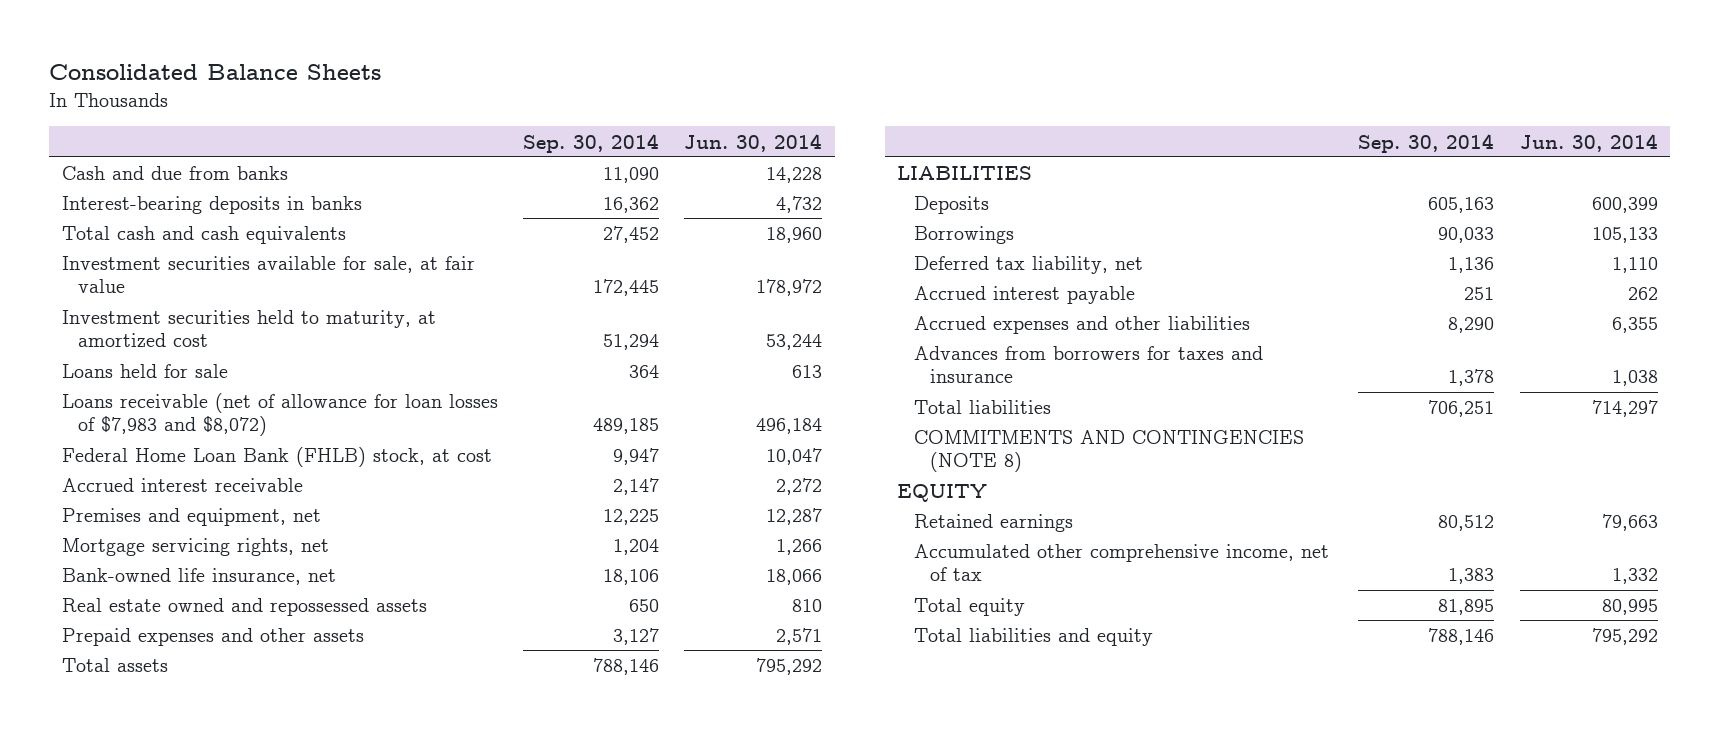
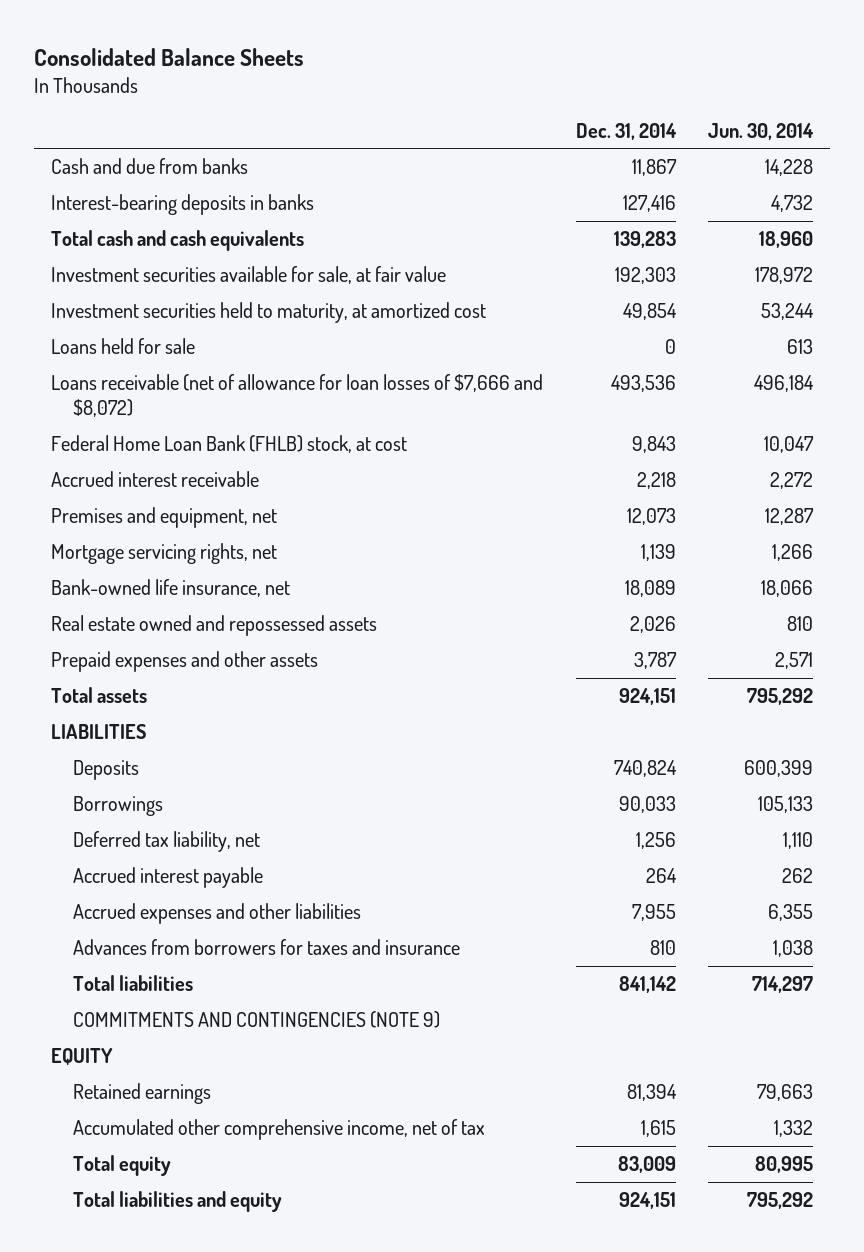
[522,133,659,153] Sep. 30, 2014 -> none
none -> [575,122,677,140] Dec. 31, 2014
[61,393,498,437] Loans receivable (net of allowance for loan losses of $7,983 and $8,072) -> [50,374,543,418] Loans receivable (net of allowance for loan losses of $7,666 and $8,072)
[913,430,1304,473] COMMITMENTS AND CONTINGENCIES (NOTE 8) -> [73,1011,441,1029] COMMITMENTS AND CONTINGENCIES (NOTE 9)

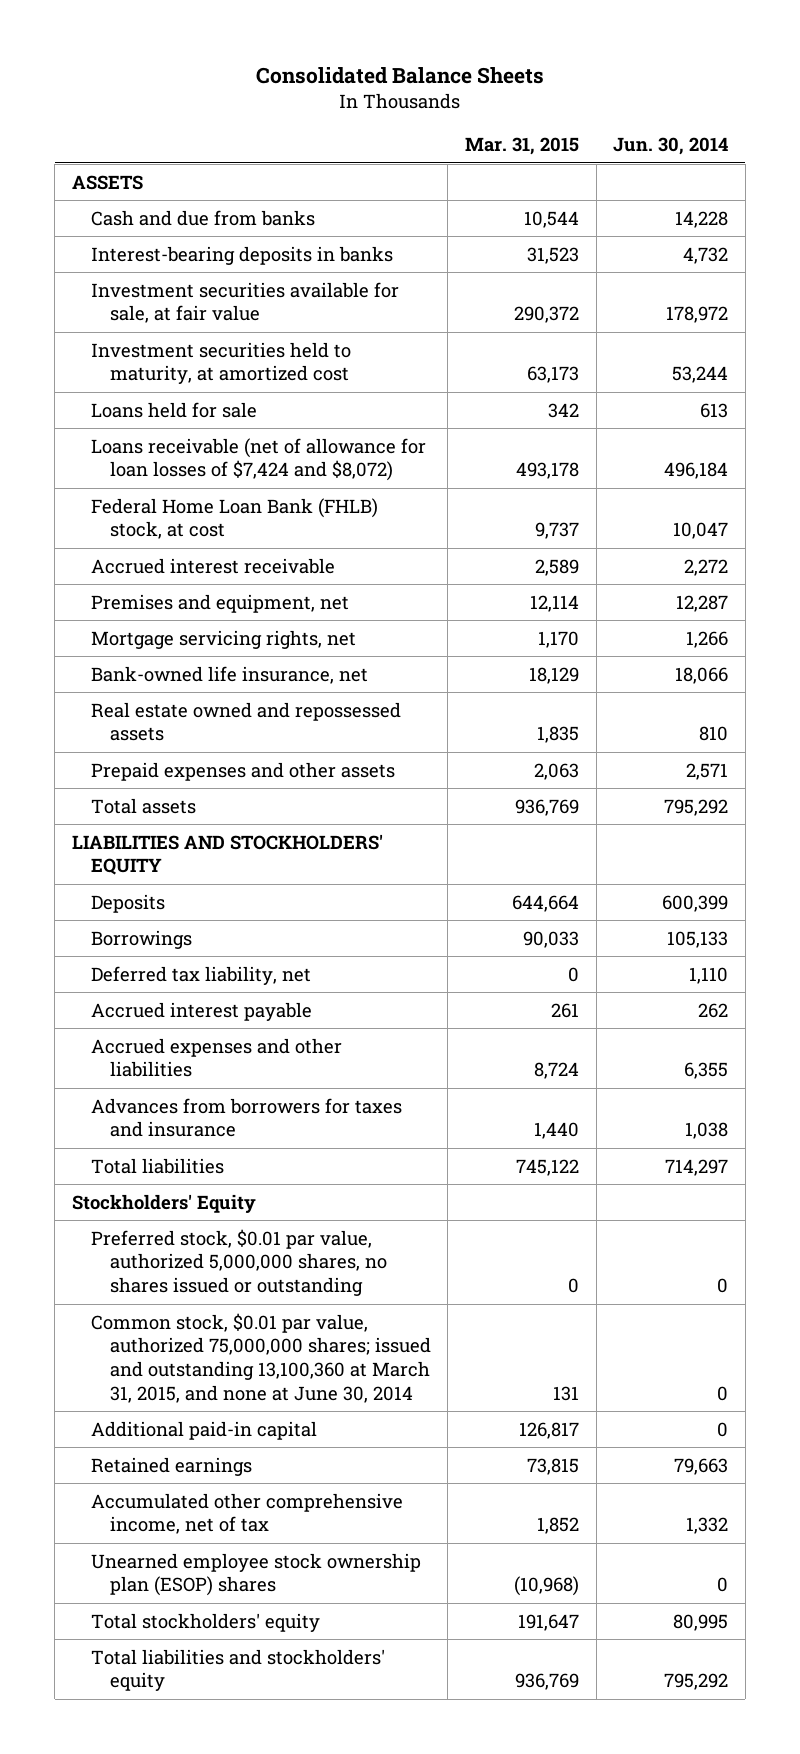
[575,122,677,140] Dec. 31, 2014 -> none
none -> [464,137,579,156] Mar. 31, 2015
none -> [71,174,143,190] ASSETS
[50,230,304,252] Total cash and cash equivalents -> none
[50,374,543,418] Loans receivable (net of allowance for loan losses of $7,666 and $8,072) -> [90,437,426,482] Loans receivable (net of allowance for loan losses of $7,424 and $8,072)
[50,724,146,740] LIABILITIES -> none
none -> [71,833,383,876] LIABILITIES AND STOCKHOLDERS' EQUITY
[73,1011,441,1029] COMMITMENTS AND CONTINGENCIES (NOTE 9) -> none
[50,1048,113,1066] EQUITY -> [71,1193,256,1213] Stockholders' Equity
none -> [90,1228,387,1297] Preferred stock, $0.01 par value, authorized 5,000,000 shares, no shares issued or outstanding
none -> [90,1312,431,1403] Common stock, $0.01 par value, authorized 75,000,000 shares; issued and outstanding 13,100,360 at March 31, 2015, and none at June 30, 2014
none -> [90,1420,317,1440] Additional paid-in capital
none -> [90,1552,421,1597] Unearned employee stock ownership plan (ESOP) shares
[73,1155,172,1177] Total equity -> [90,1612,320,1632] Total stockholders' equity
[73,1191,283,1213] Total liabilities and equity -> [90,1648,385,1692] Total liabilities and stockholders' equity

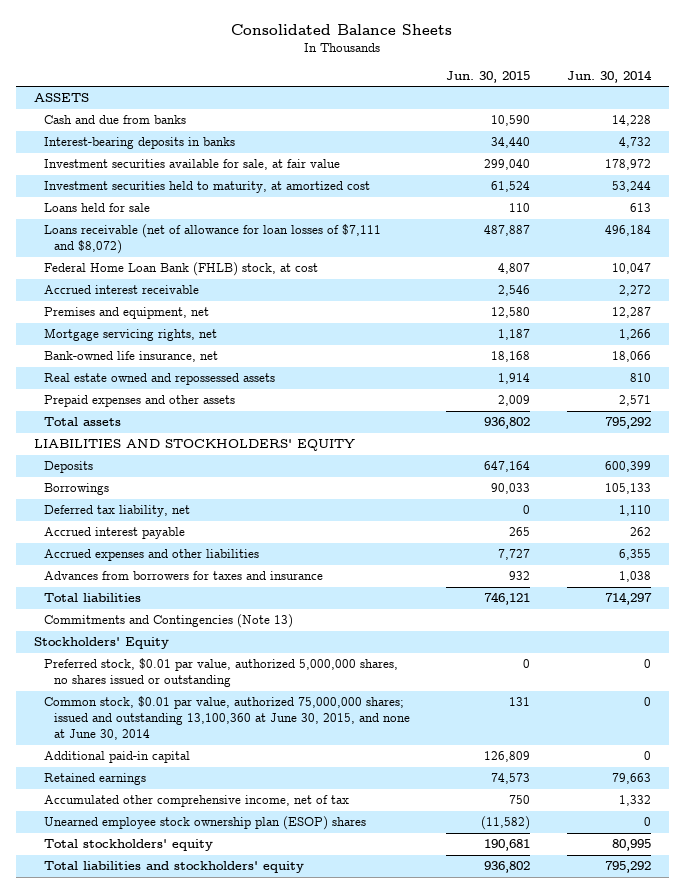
[464,137,579,156] Mar. 31, 2015 -> none
none -> [446,70,531,83] Jun. 30, 2015
[90,437,426,482] Loans receivable (net of allowance for loan losses of $7,424 and $8,072) -> [43,224,381,255] Loans receivable (net of allowance for loan losses of $7,111 and $8,072)
none -> [43,614,293,629] Commitments and Contingencies (Note 13)
[90,1312,431,1403] Common stock, $0.01 par value, authorized 75,000,000 shares; issued and outstanding 13,100,360 at March 31, 2015, and none at June 30, 2014 -> [43,696,410,741] Common stock, $0.01 par value, authorized 75,000,000 shares; issued and outstanding 13,100,360 at June 30, 2015, and none at June 30, 2014

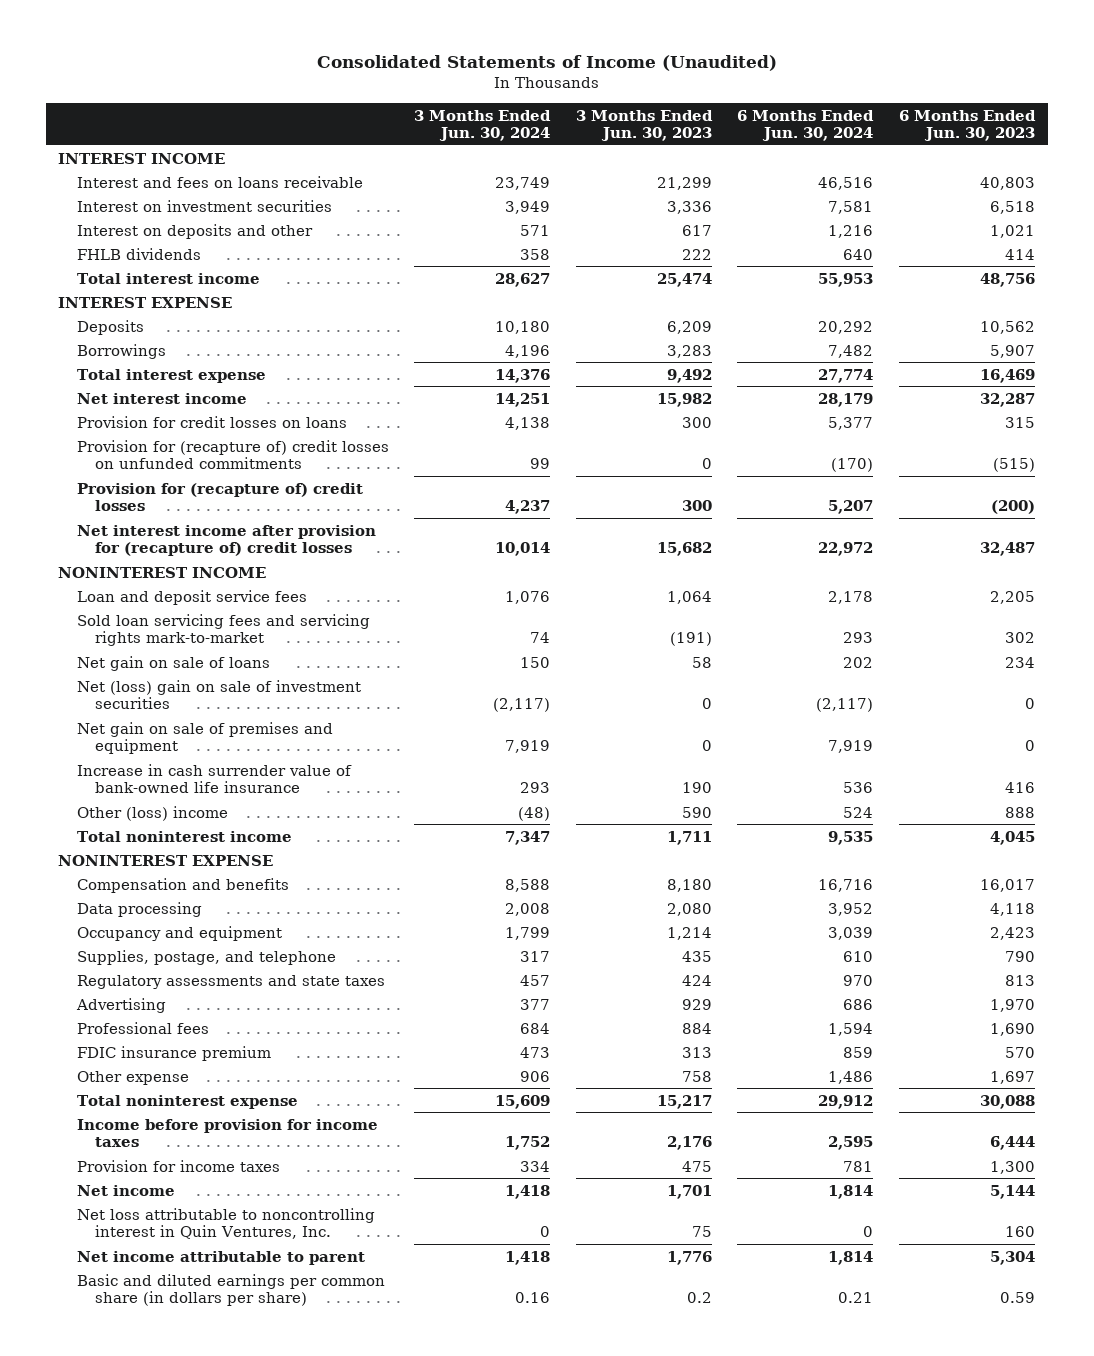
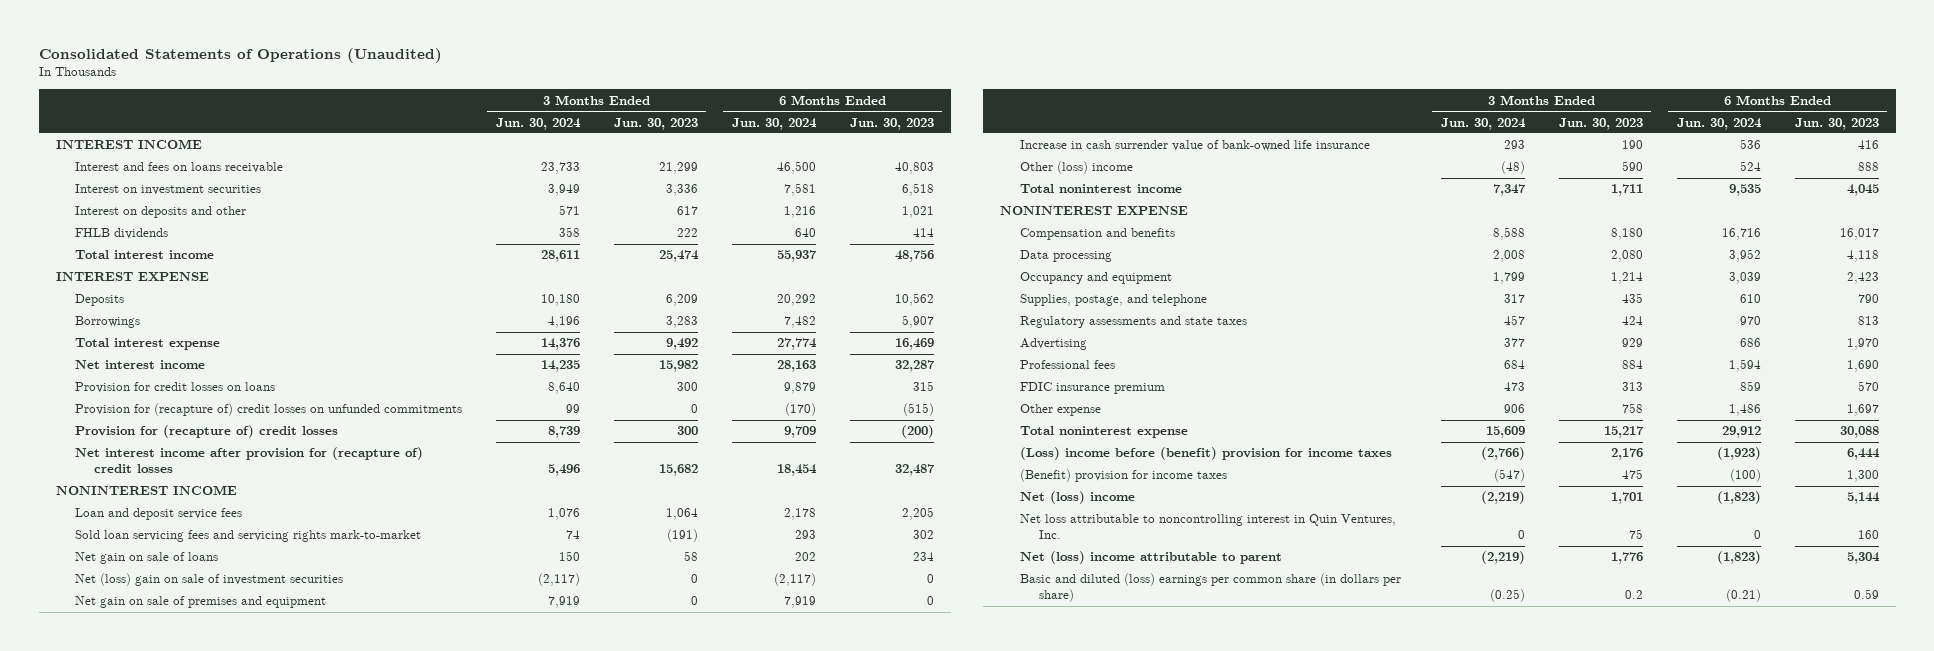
[316,55,777,72] Consolidated Statements of Income (Unaudited) -> [38,47,442,63] Consolidated Statements of Operations (Unaudited)
[495,176,551,190] 23,749 -> [540,162,580,175] 23,733
[818,176,874,190] 46,516 -> [776,161,816,175] 46,500
[495,272,551,287] 28,627 -> [540,250,580,263] 28,611
[818,272,874,287] 55,953 -> [776,250,817,263] 55,937
[495,392,551,407] 14,251 -> [540,360,580,373] 14,235
[818,392,874,407] 28,179 -> [776,360,816,373] 28,163
[505,416,551,430] 4,138 -> [547,382,580,395] 8,640
[828,416,874,430] 5,377 -> [783,382,816,395] 9,879
[505,499,551,514] 4,237 -> [547,426,580,439] 8,739
[828,499,874,514] 5,207 -> [783,426,816,439] 9,709
[495,541,551,556] 10,014 -> [547,464,580,477] 5,496
[818,541,874,556] 22,972 -> [776,464,817,477] 18,454
[76,1118,378,1147] Income before provision for income taxes -> [1019,447,1392,461] (Loss) income before (benefit) provision for income taxes
[505,1135,551,1150] 1,752 -> [1480,447,1525,461] (2,766)
[828,1135,874,1150] 2,595 -> [1716,447,1761,461] (1,923)
[76,1159,280,1172] Provision for income taxes -> [1019,469,1227,483] (Benefit) provision for income taxes
[520,1160,551,1172] 334 -> [1493,469,1525,483] (547)
[843,1160,874,1172] 781 -> [1729,469,1761,483] (100)
[76,1184,175,1196] Net income -> [1019,491,1135,505] Net (loss) income
[505,1184,551,1199] 1,418 -> [1480,491,1525,505] (2,219)
[828,1184,874,1199] 1,814 -> [1716,491,1761,505] (1,823)
[76,1250,365,1265] Net income attributable to parent -> [1019,551,1282,565] Net (loss) income attributable to parent
[505,1250,551,1265] 1,418 -> [1480,551,1525,565] (2,219)
[828,1250,874,1265] 1,814 -> [1716,551,1761,565] (1,823)
[76,1273,385,1306] Basic and diluted earnings per common share (in dollars per share) -> [1019,573,1401,603] Basic and diluted (loss) earnings per common share (in dollars per share)
[515,1291,551,1303] 0.16 -> [1489,589,1525,603] (0.25)
[838,1291,874,1303] 0.21 -> [1725,589,1761,603] (0.21)

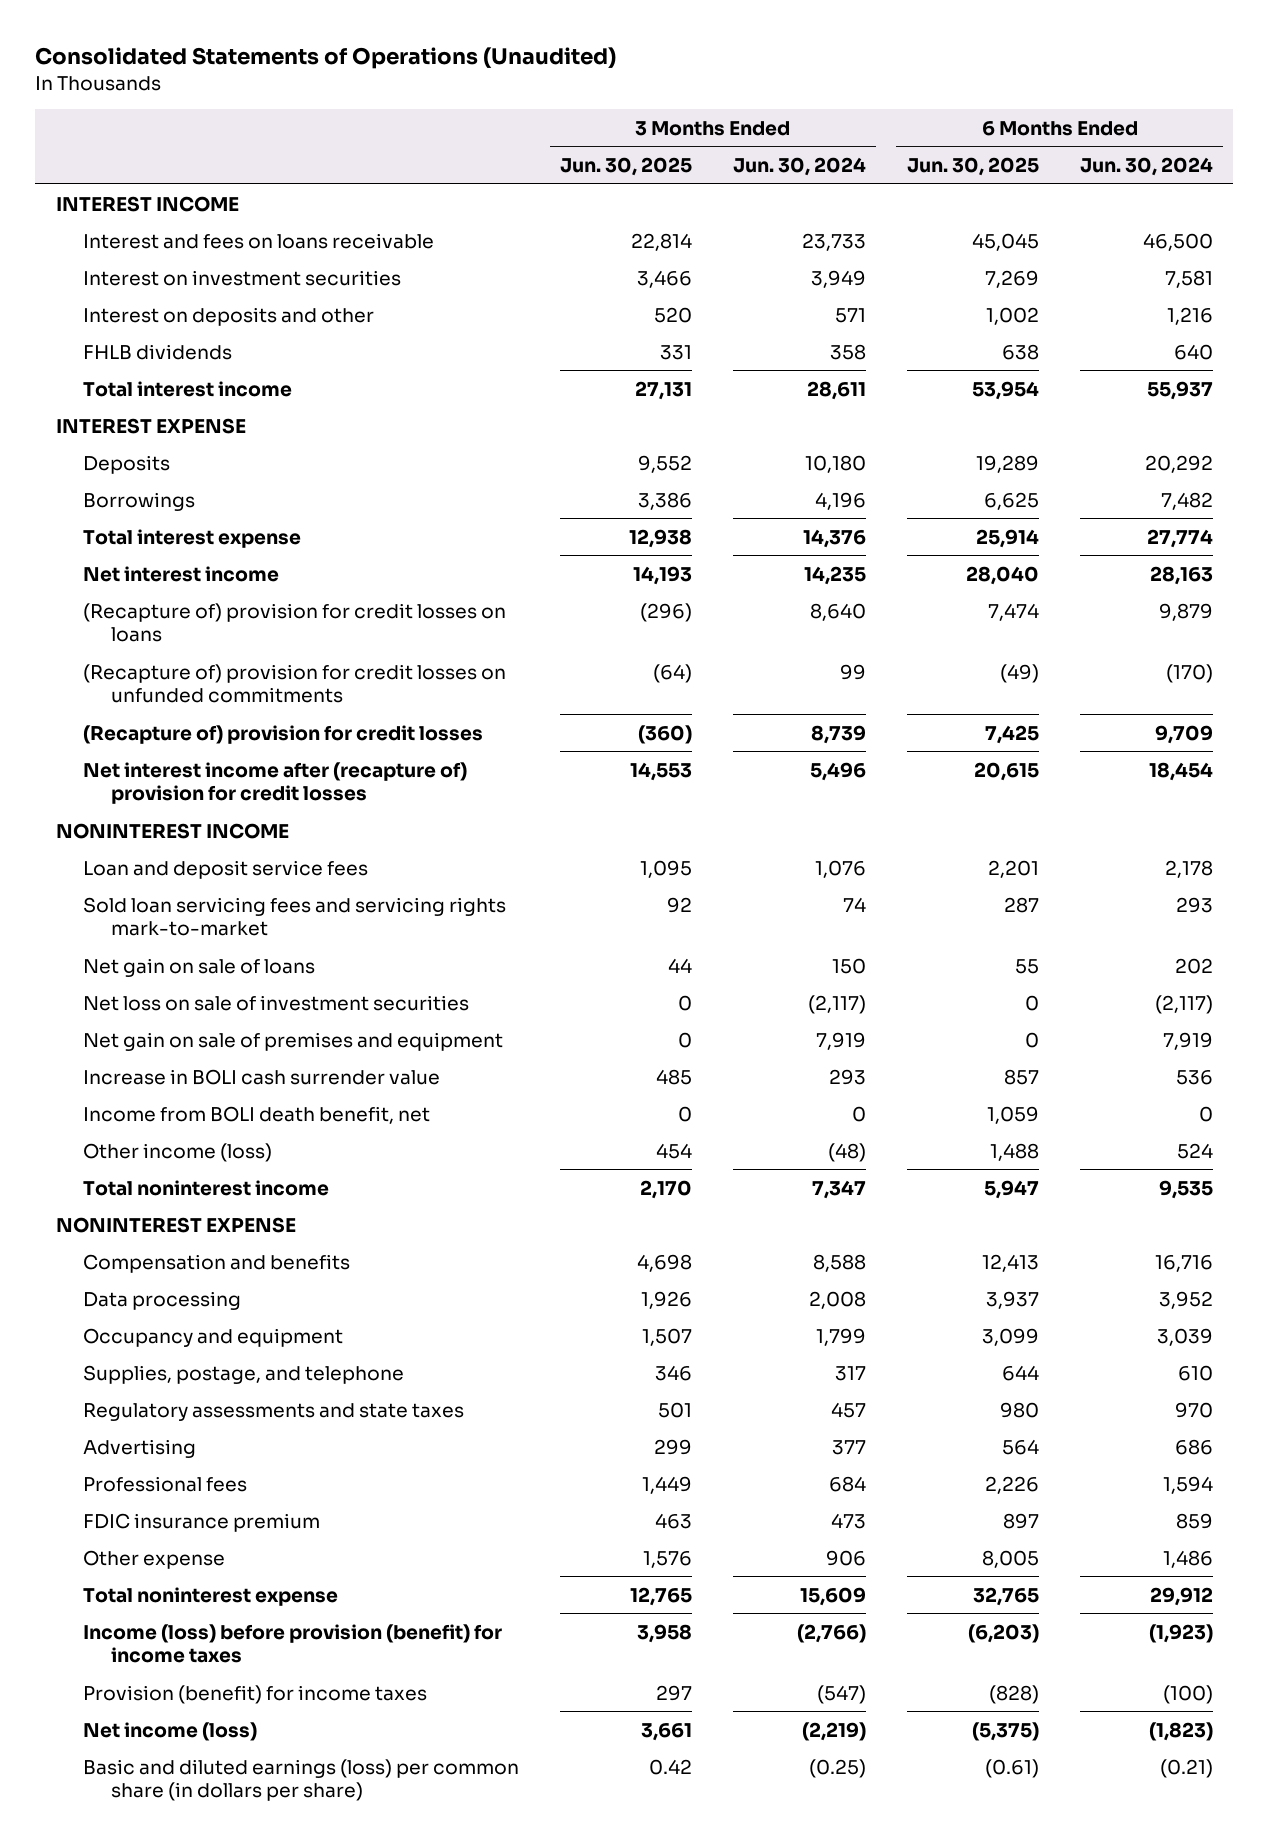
[613,117,698,130] Jun. 30, 2023 -> none
[849,117,934,130] Jun. 30, 2023 -> none
none -> [560,156,693,176] Jun. 30, 2025
none -> [906,156,1039,176] Jun. 30, 2025
[74,382,275,394] Provision for credit losses on loans -> [83,602,507,642] (Recapture of) provision for credit losses on loans
[74,403,462,417] Provision for (recapture of) credit losses on unfunded commitments -> [83,663,507,703] (Recapture of) provision for credit losses on unfunded commitments
[74,425,338,439] Provision for (recapture of) credit losses -> [83,724,484,744] (Recapture of) provision for credit losses
[74,447,423,474] Net interest income after provision for (recapture of) credit losses -> [83,761,468,804] Net interest income after (recapture of) provision for credit losses
[74,573,343,587] Net (loss) gain on sale of investment securities -> [83,994,470,1011] Net loss on sale of investment securities
[1019,140,1370,152] Increase in cash surrender value of bank-owned life insurance -> [83,1068,441,1085] Increase in BOLI cash surrender value
none -> [83,1105,431,1124] Income from BOLI death benefit, net
[1019,161,1133,175] Other (loss) income -> [83,1142,273,1162] Other income (loss)
[1019,514,1396,540] Net loss attributable to noncontrolling interest in Quin Ventures, Inc. -> none
[1019,551,1282,565] Net (loss) income attributable to parent -> none
[1019,447,1392,461] (Loss) income before (benefit) provision for income taxes -> [83,1623,503,1663] Income (loss) before provision (benefit) for income taxes
[1019,469,1227,483] (Benefit) provision for income taxes -> [83,1684,428,1704] Provision (benefit) for income taxes
[1019,491,1135,505] Net (loss) income -> [83,1721,258,1741] Net income (loss)
[1019,573,1401,603] Basic and diluted (loss) earnings per common share (in dollars per share) -> [83,1758,520,1801] Basic and diluted earnings (loss) per common share (in dollars per share)

